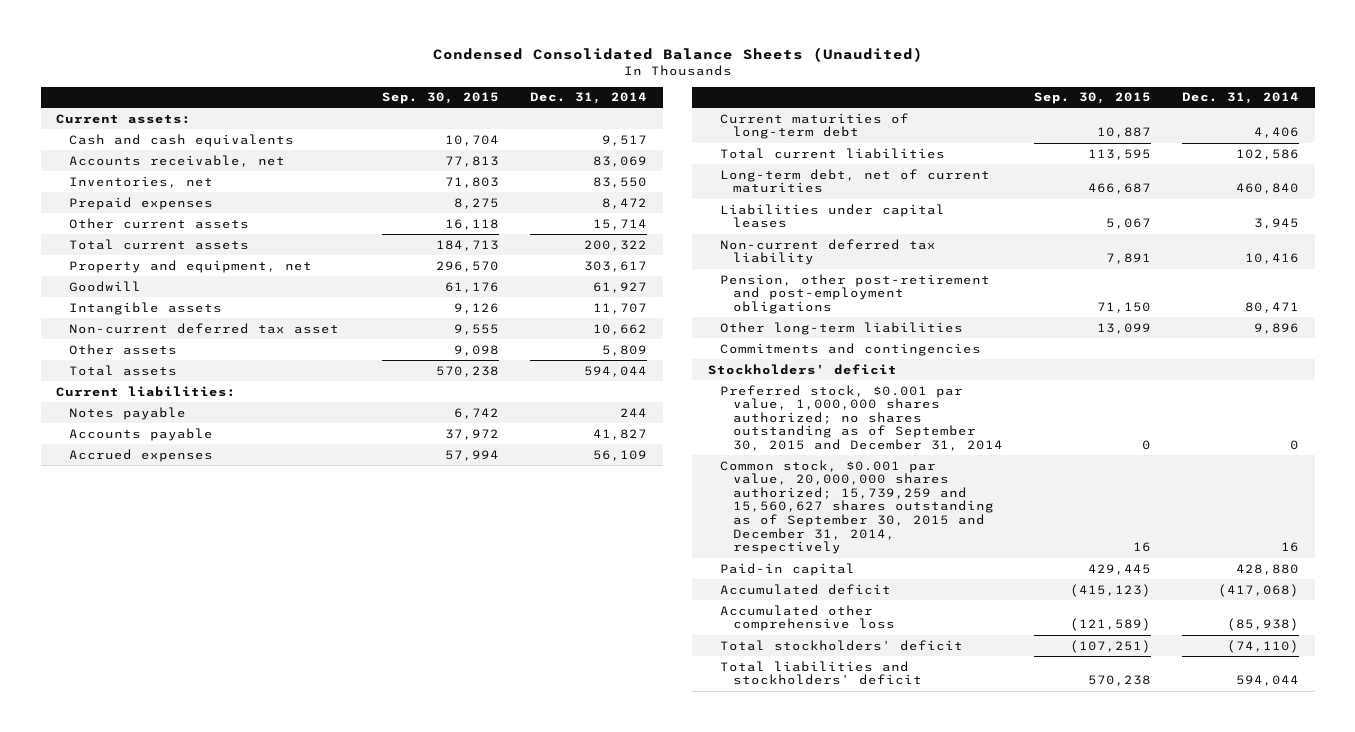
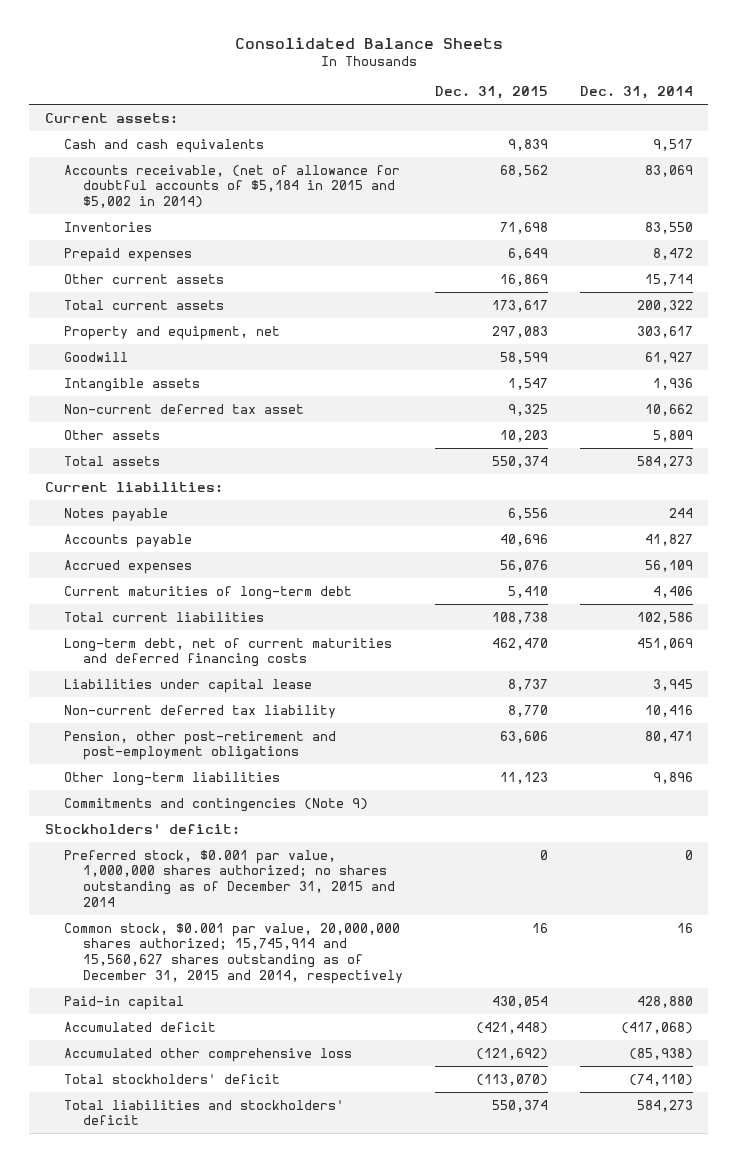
[432,46,923,62] Condensed Consolidated Balance Sheets (Unaudited) -> [234,36,503,49] Consolidated Balance Sheets
[382,92,500,105] Sep. 30, 2015 -> none
none -> [434,86,548,100] Dec. 31, 2015
[68,154,285,167] Accounts receivable, net -> [63,164,400,209] Accounts receivable, (net of allowance for doubtful accounts of $5,184 in 2015 and $5,002 in 2014)
[68,175,213,188] Inventories, net -> [63,221,152,232] Inventories
[593,302,648,314] 11,707 -> [652,377,693,390] 1,936
[584,365,648,377] 594,044 -> [636,455,693,468] 584,273
[720,168,991,194] Long-term debt, net of current maturities -> [63,637,392,668] Long-term debt, net of current maturities and deferred financing costs
[1236,183,1300,195] 460,840 -> [636,637,693,650] 451,069
[720,203,946,229] Liabilities under capital leases -> [63,678,312,693] Liabilities under capital lease
[720,342,982,356] Commitments and contingencies -> [63,797,368,812] Commitments and contingencies (Note 9)
[708,363,898,375] Stockholders' deficit -> [45,823,241,834] Stockholders' deficit:
[720,384,1003,452] Preferred stock, $0.001 par value, 1,000,000 shares authorized; no shares outstanding as of September 30, 2015 and December 31, 2014 -> [63,849,395,908] Preferred stock, $0.001 par value, 1,000,000 shares authorized; no shares outstanding as of December 31, 2015 and 2014
[720,459,994,555] Common stock, $0.001 par value, 20,000,000 shares authorized; 15,739,259 and 15,560,627 shares outstanding as of September 30, 2015 and December 31, 2014, respectively -> [63,922,403,985] Common stock, $0.001 par value, 20,000,000 shares authorized; 15,745,914 and 15,560,627 shares outstanding as of December 31, 2015 and 2014, respectively
[1236,675,1300,687] 594,044 -> [636,1099,693,1112] 584,273

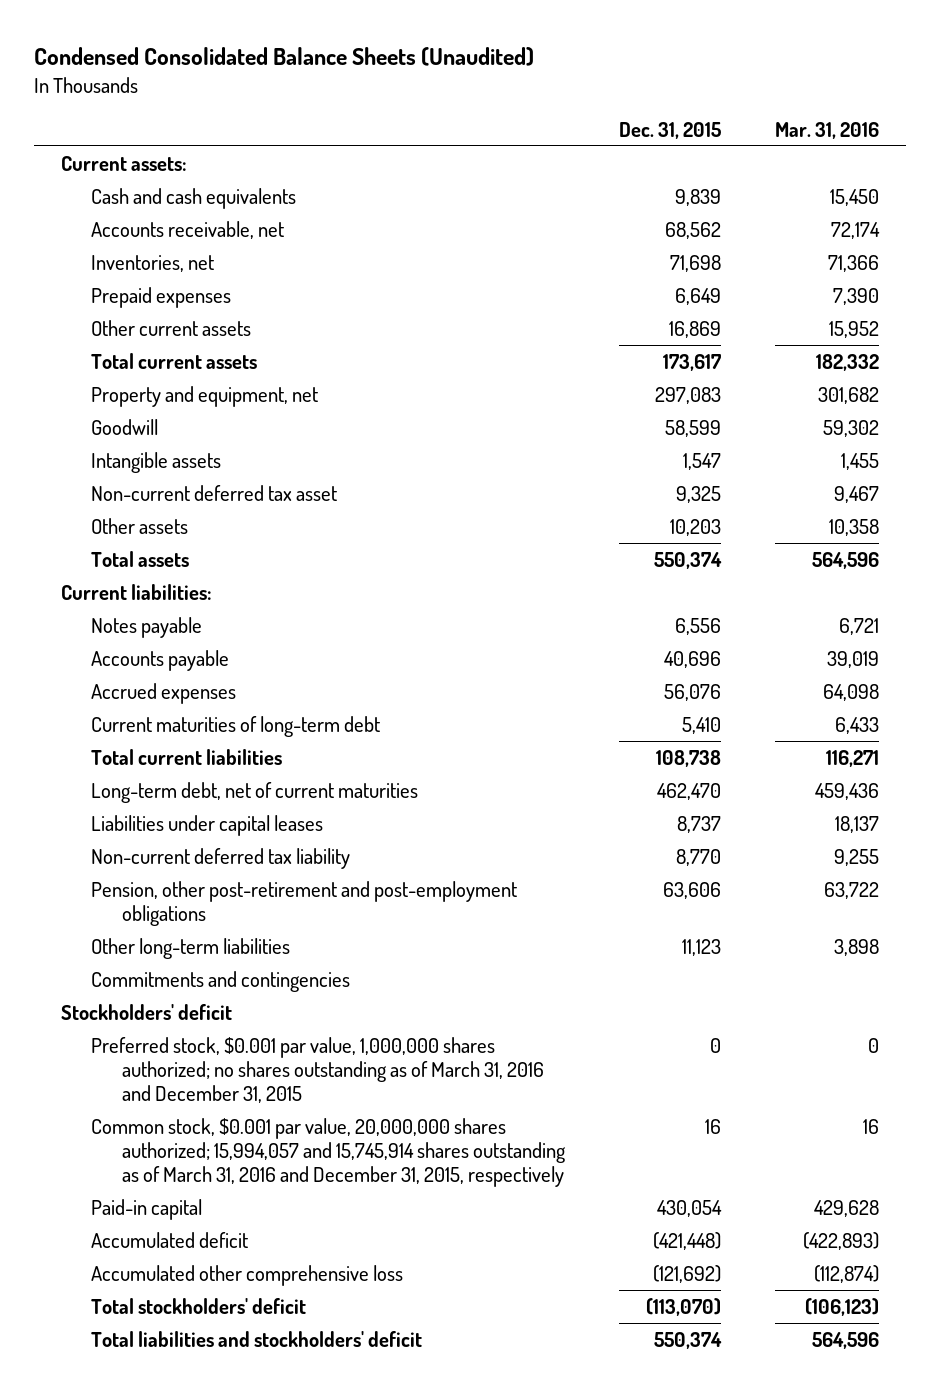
[234,36,503,49] Consolidated Balance Sheets -> [33,47,534,67] Condensed Consolidated Balance Sheets (Unaudited)
[579,86,693,100] Dec. 31, 2014 -> none
none -> [775,121,880,139] Mar. 31, 2016
[63,164,400,209] Accounts receivable, (net of allowance for doubtful accounts of $5,184 in 2015 and $5,002 in 2014) -> [91,220,285,239] Accounts receivable, net
[63,221,152,232] Inventories -> [91,254,215,272] Inventories, net
[63,637,392,668] Long-term debt, net of current maturities and deferred financing costs -> [91,781,419,803] Long-term debt, net of current maturities
[63,678,312,693] Liabilities under capital lease -> [91,814,324,836] Liabilities under capital leases
[63,797,368,812] Commitments and contingencies (Note 9) -> [91,970,351,992] Commitments and contingencies
[45,823,241,834] Stockholders' deficit: -> [60,1003,232,1020] Stockholders' deficit
[63,849,395,908] Preferred stock, $0.001 par value, 1,000,000 shares authorized; no shares outstanding as of December 31, 2015 and 2014 -> [91,1036,545,1104] Preferred stock, $0.001 par value, 1,000,000 shares authorized; no shares outstanding as of March 31, 2016 and December 31, 2015
[63,922,403,985] Common stock, $0.001 par value, 20,000,000 shares authorized; 15,745,914 and 15,560,627 shares outstanding as of December 31, 2015 and 2014, respectively -> [91,1117,567,1188] Common stock, $0.001 par value, 20,000,000 shares authorized; 15,994,057 and 15,745,914 shares outstanding as of March 31, 2016 and December 31, 2015, respectively

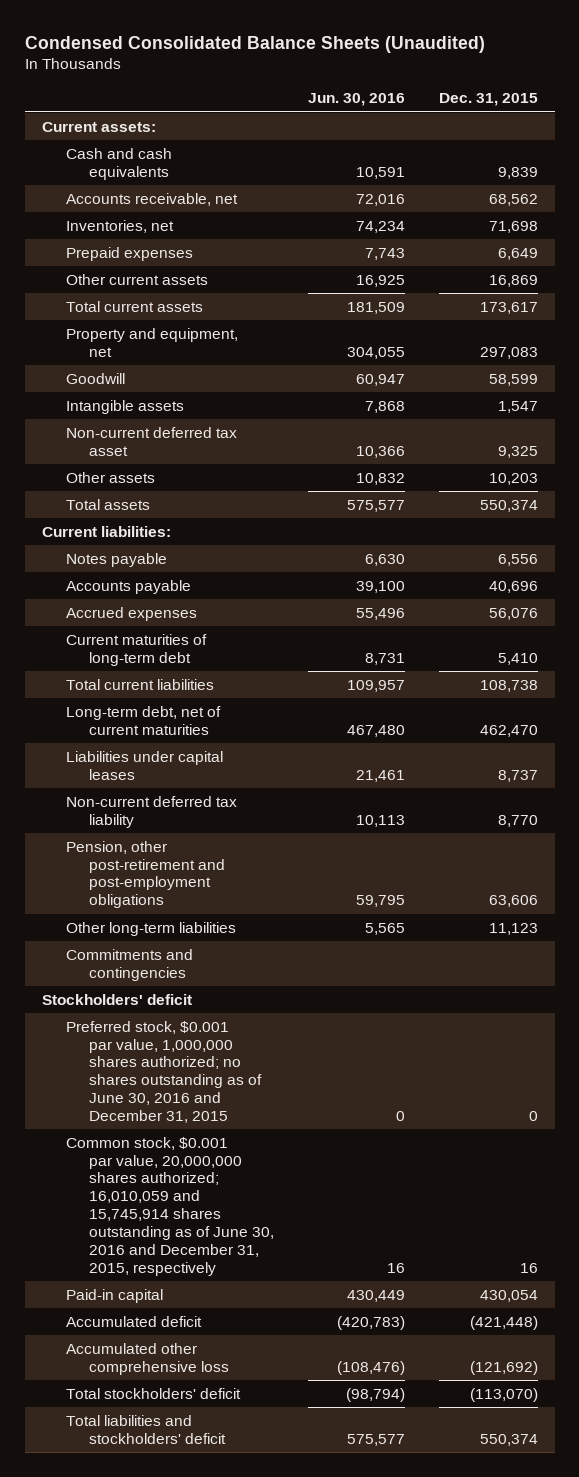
[775,121,880,139] Mar. 31, 2016 -> none
none -> [308,93,406,107] Jun. 30, 2016
[91,1036,545,1104] Preferred stock, $0.001 par value, 1,000,000 shares authorized; no shares outstanding as of March 31, 2016 and December 31, 2015 -> [65,1020,263,1123] Preferred stock, $0.001 par value, 1,000,000 shares authorized; no shares outstanding as of June 30, 2016 and December 31, 2015
[91,1117,567,1188] Common stock, $0.001 par value, 20,000,000 shares authorized; 15,994,057 and 15,745,914 shares outstanding as of March 31, 2016 and December 31, 2015, respectively -> [65,1136,275,1276] Common stock, $0.001 par value, 20,000,000 shares authorized; 16,010,059 and 15,745,914 shares outstanding as of June 30, 2016 and December 31, 2015, respectively

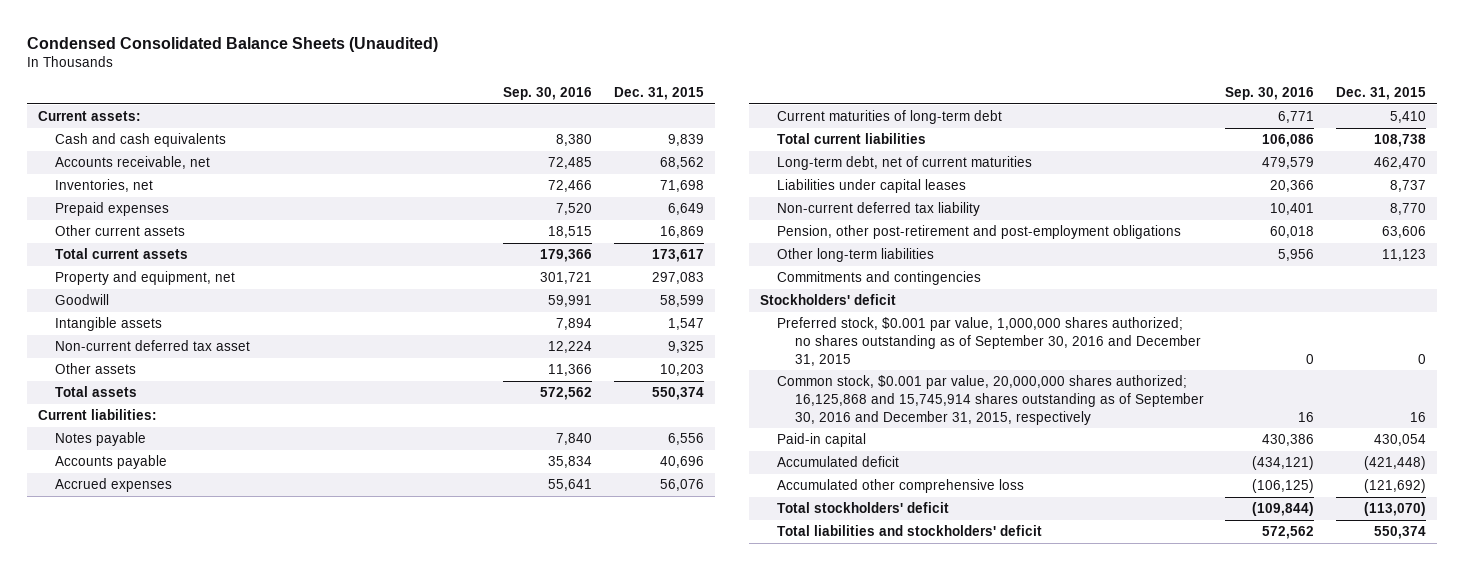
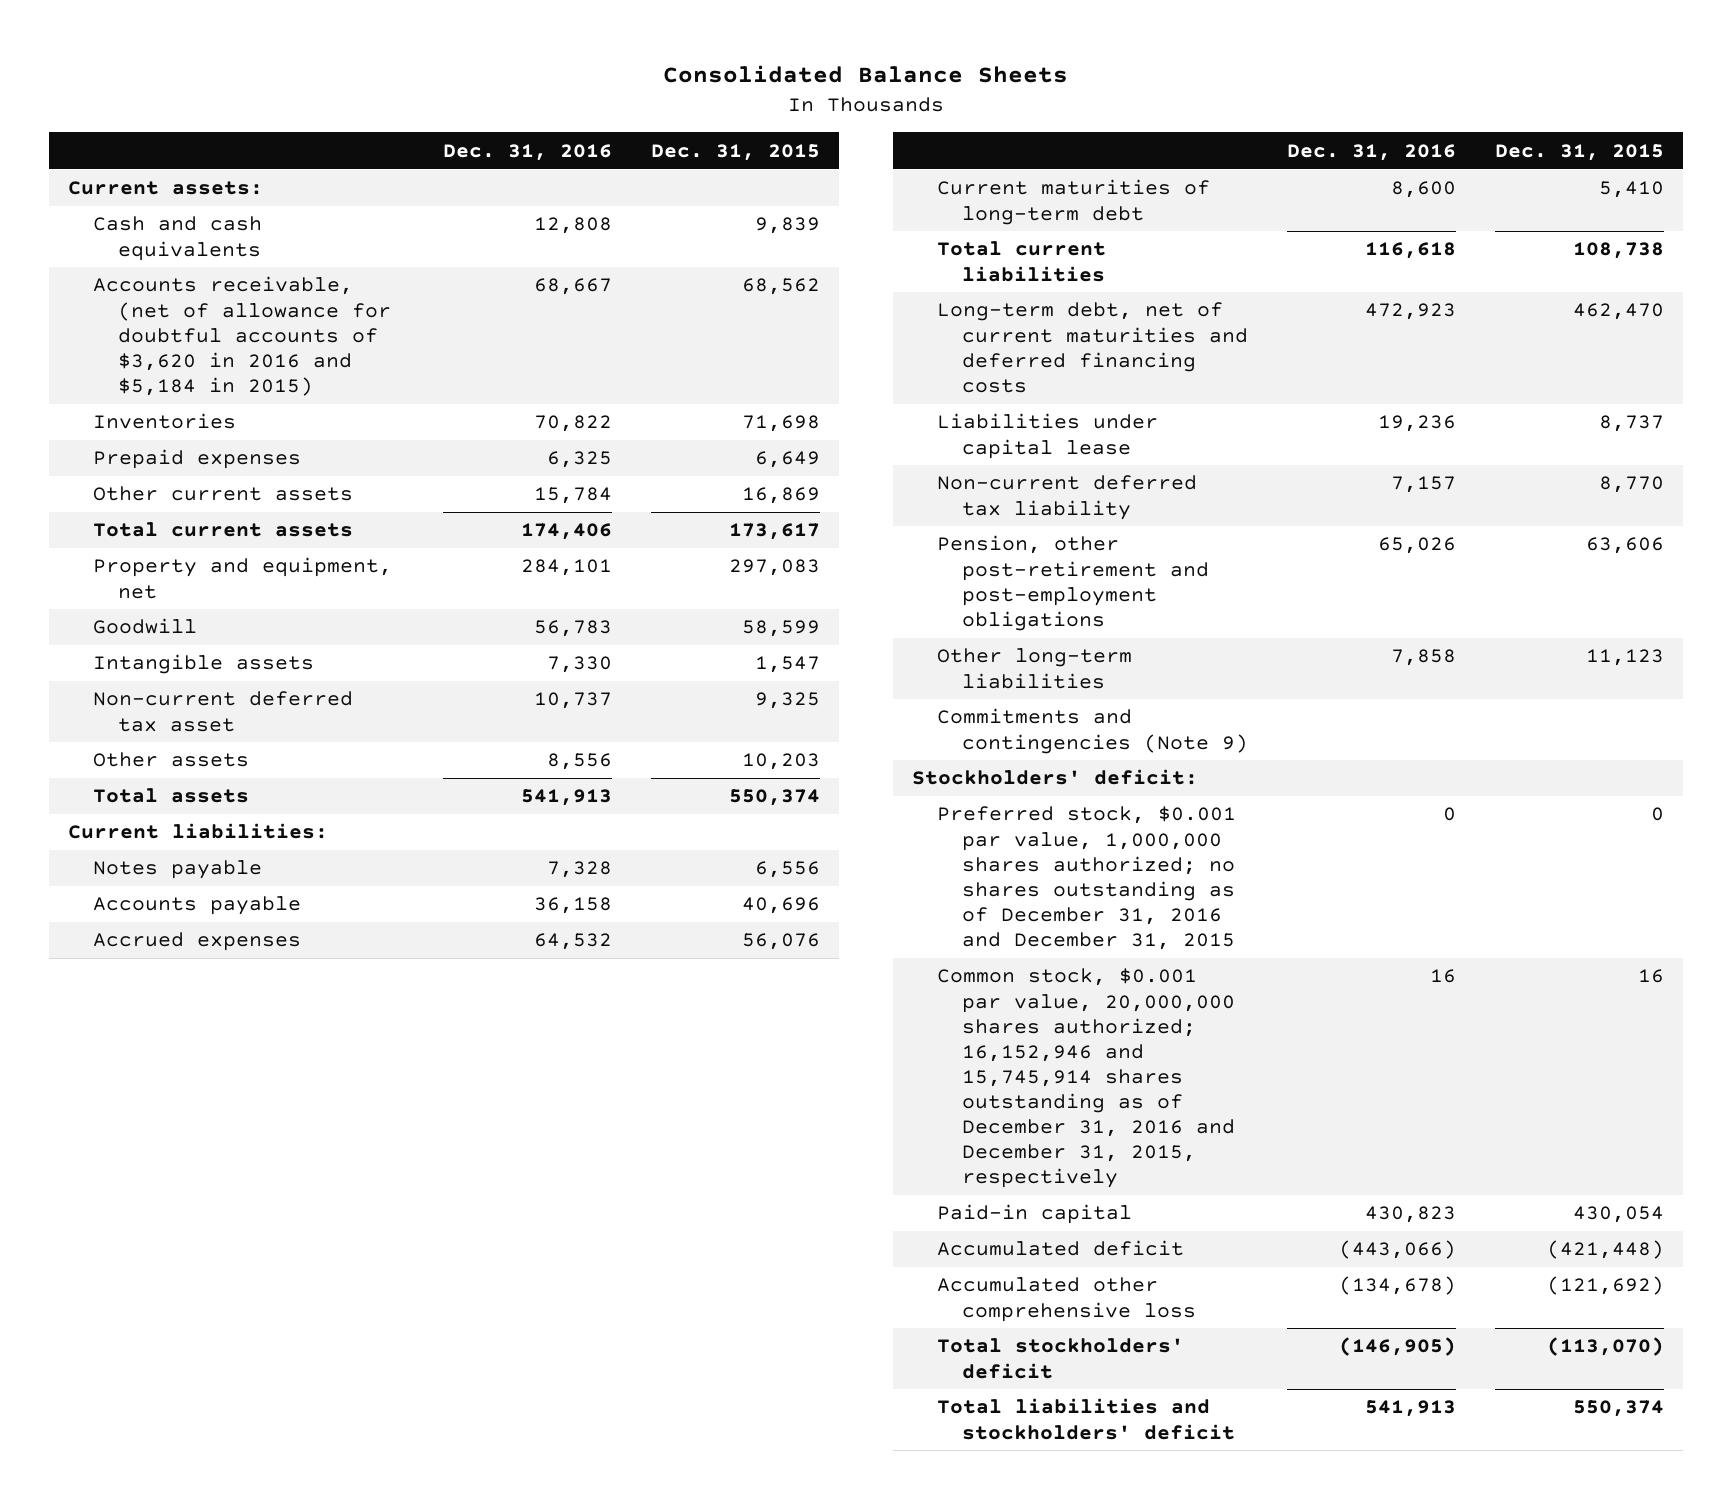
[27,36,439,52] Condensed Consolidated Balance Sheets (Unaudited) -> [662,65,1068,84] Consolidated Balance Sheets
[503,87,593,101] Sep. 30, 2016 -> none
none -> [443,143,613,161] Dec. 31, 2016
[55,156,211,170] Accounts receivable, net -> [93,276,392,396] Accounts receivable, (net of allowance for doubtful accounts of $3,620 in 2016 and $5,184 in 2015)
[55,179,154,193] Inventories, net -> [93,413,237,430] Inventories
[777,156,1033,171] Long-term debt, net of current maturities -> [937,302,1249,393] Long-term debt, net of current maturities and deferred financing costs
[777,179,967,194] Liabilities under capital leases -> [937,413,1159,459] Liabilities under capital lease
[777,271,982,286] Commitments and contingencies -> [937,708,1249,754] Commitments and contingencies (Note 9)
[760,294,897,306] Stockholders' deficit -> [911,769,1198,786] Stockholders' deficit:
[777,317,1201,366] Preferred stock, $0.001 par value, 1,000,000 shares authorized; no shares outstanding as of September 30, 2016 and December 31, 2015 -> [937,806,1237,950] Preferred stock, $0.001 par value, 1,000,000 shares authorized; no shares outstanding as of December 31, 2016 and December 31, 2015
[777,375,1204,425] Common stock, $0.001 par value, 20,000,000 shares authorized; 16,125,868 and 15,745,914 shares outstanding as of September 30, 2016 and December 31, 2015, respectively -> [937,968,1236,1189] Common stock, $0.001 par value, 20,000,000 shares authorized; 16,152,946 and 15,745,914 shares outstanding as of December 31, 2016 and December 31, 2015, respectively

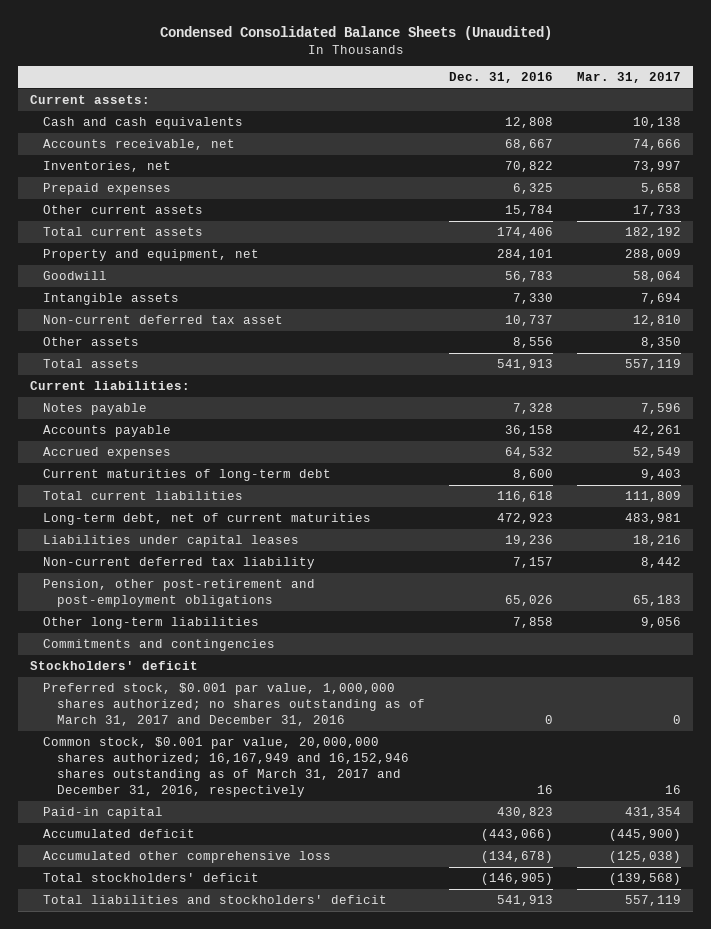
[662,65,1068,84] Consolidated Balance Sheets -> [159,26,552,41] Condensed Consolidated Balance Sheets (Unaudited)
[650,143,820,161] Dec. 31, 2015 -> none
none -> [576,72,681,84] Mar. 31, 2017
[93,276,392,396] Accounts receivable, (net of allowance for doubtful accounts of $3,620 in 2016 and $5,184 in 2015) -> [43,138,236,150] Accounts receivable, net
[93,413,237,430] Inventories -> [43,160,172,172] Inventories, net
[937,302,1249,393] Long-term debt, net of current maturities and deferred financing costs -> [43,512,372,525] Long-term debt, net of current maturities
[937,413,1159,459] Liabilities under capital lease -> [43,534,300,547] Liabilities under capital leases
[937,708,1249,754] Commitments and contingencies (Note 9) -> [43,638,276,651] Commitments and contingencies
[911,769,1198,786] Stockholders' deficit: -> [30,660,199,670] Stockholders' deficit
[937,806,1237,950] Preferred stock, $0.001 par value, 1,000,000 shares authorized; no shares outstanding as of December 31, 2016 and December 31, 2015 -> [43,682,425,726] Preferred stock, $0.001 par value, 1,000,000 shares authorized; no shares outstanding as of March 31, 2017 and December 31, 2016
[937,968,1236,1189] Common stock, $0.001 par value, 20,000,000 shares authorized; 16,152,946 and 15,745,914 shares outstanding as of December 31, 2016 and December 31, 2015, respectively -> [43,736,409,797] Common stock, $0.001 par value, 20,000,000 shares authorized; 16,167,949 and 16,152,946 shares outstanding as of March 31, 2017 and December 31, 2016, respectively

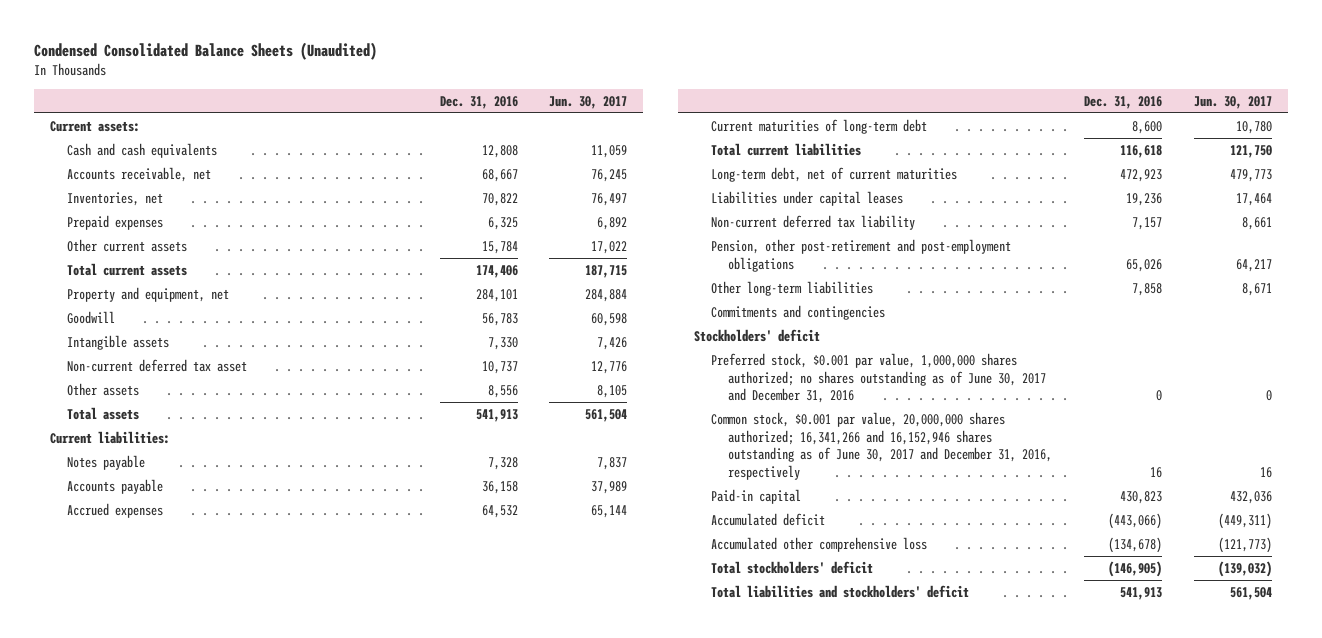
[576,72,681,84] Mar. 31, 2017 -> none
none -> [549,95,628,109] Jun. 30, 2017
[43,682,425,726] Preferred stock, $0.001 par value, 1,000,000 shares authorized; no shares outstanding as of March 31, 2017 and December 31, 2016 -> [711,352,1047,404] Preferred stock, $0.001 par value, 1,000,000 shares authorized; no shares outstanding as of June 30, 2017 and December 31, 2016
[43,736,409,797] Common stock, $0.001 par value, 20,000,000 shares authorized; 16,167,949 and 16,152,946 shares outstanding as of March 31, 2017 and December 31, 2016, respectively -> [711,411,1053,480] Common stock, $0.001 par value, 20,000,000 shares authorized; 16,341,266 and 16,152,946 shares outstanding as of June 30, 2017 and December 31, 2016, respectively

